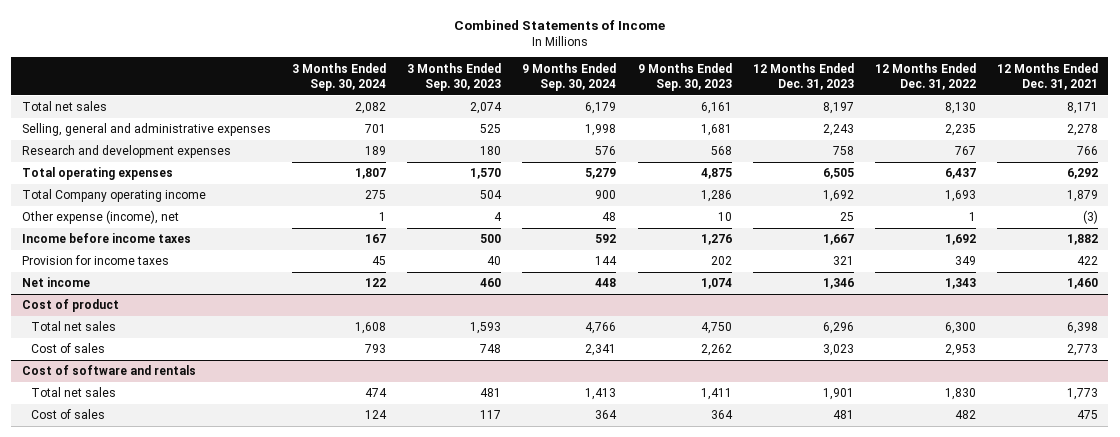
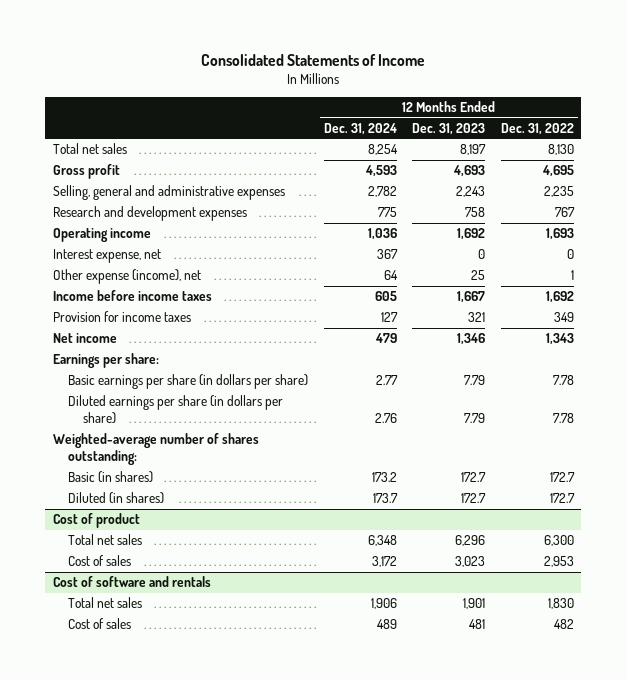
[453,19,665,30] Combined Statements of Income -> [201,53,426,66] Consolidated Statements of Income
[292,62,387,91] 3 Months Ended Sep. 30, 2024 -> none
[407,62,502,91] 3 Months Ended Sep. 30, 2023 -> none
[522,62,617,91] 9 Months Ended Sep. 30, 2024 -> none
[637,62,732,91] 9 Months Ended Sep. 30, 2023 -> none
[996,62,1098,90] 12 Months Ended Dec. 31, 2021 -> none
none -> [323,122,397,135] Dec. 31, 2024
none -> [52,164,120,180] Gross profit
[21,167,173,181] Total operating expenses -> none
[21,189,206,203] Total Company operating income -> [52,228,151,243] Operating income
none -> [52,249,161,264] Interest expense, net
none -> [52,353,159,369] Earnings per share:
none -> [67,374,308,390] Basic earnings per share (in dollars per share)
none -> [67,395,283,425] Diluted earnings per share (in dollars per share)
none -> [52,433,259,466] Weighted-average number of shares outstanding:
none -> [67,471,153,484] Basic (in shares)
none -> [67,492,164,505] Diluted (in shares)

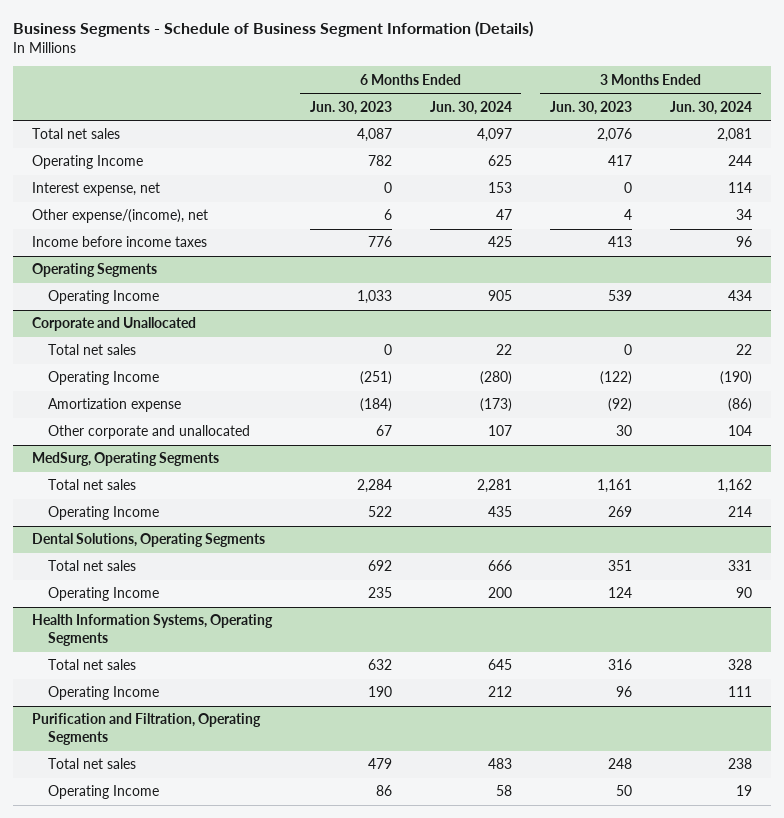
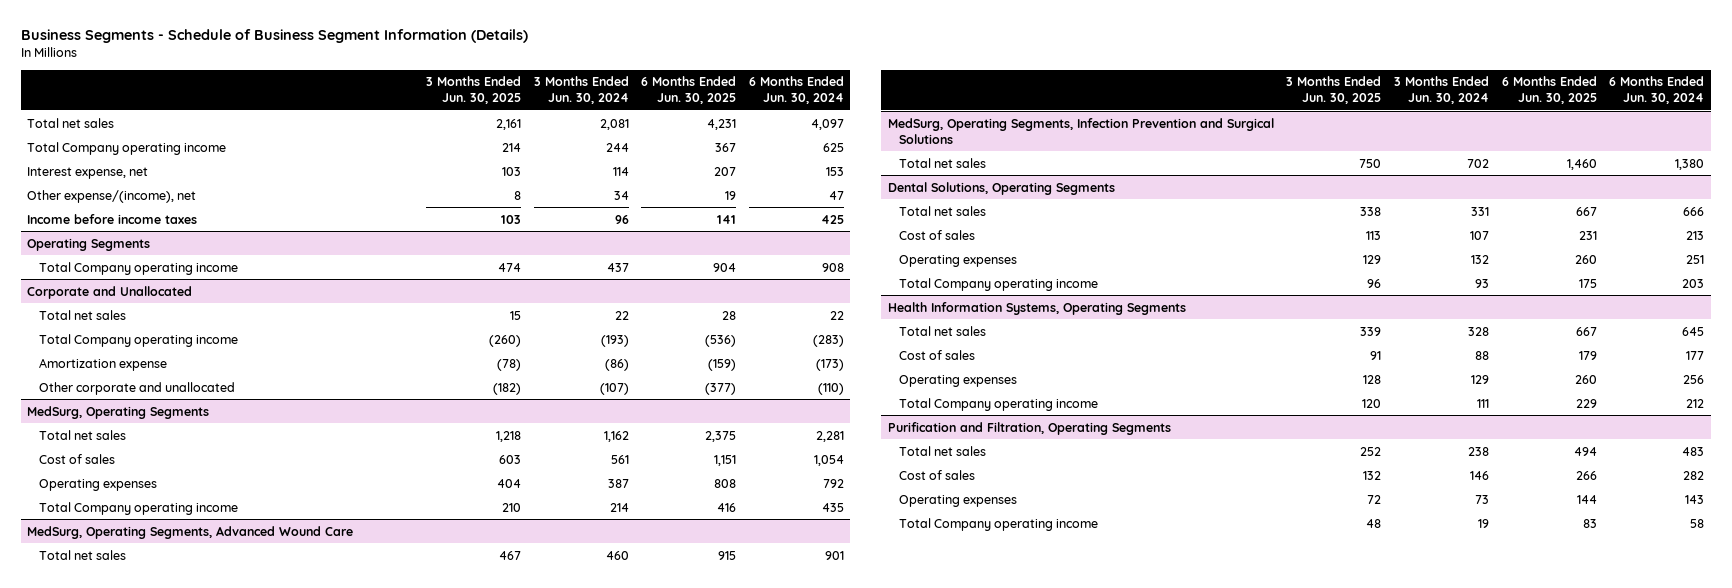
[309,100,392,115] Jun. 30, 2023 -> none
[549,100,632,115] Jun. 30, 2023 -> none
none -> [426,76,522,105] 3 Months Ended Jun. 30, 2025
none -> [641,76,737,105] 6 Months Ended Jun. 30, 2025
[31,155,143,170] Operating Income -> [27,141,227,155] Total Company operating income
[48,290,160,305] Operating Income -> [39,261,239,275] Total Company operating income
[487,290,512,302] 905 -> [821,262,844,272] 908
[727,290,752,302] 434 -> [606,262,629,272] 437
[48,371,160,386] Operating Income -> [39,333,239,347] Total Company operating income
[479,371,512,386] (280) -> [812,334,844,347] (283)
[719,371,752,386] (190) -> [600,334,629,347] (193)
[487,425,512,437] 107 -> [817,382,844,395] (110)
[727,425,752,437] 104 -> [599,382,629,395] (107)
none -> [39,453,116,464] Cost of sales
none -> [39,478,158,491] Operating expenses
[48,506,160,521] Operating Income -> [39,501,239,515] Total Company operating income
none -> [27,525,354,539] MedSurg, Operating Segments, Advanced Wound Care
none -> [39,549,127,560] Total net sales
none -> [887,117,1274,144] MedSurg, Operating Segments, Infection Prevention and Surgical Solutions
none -> [899,157,987,168] Total net sales
none -> [899,229,976,240] Cost of sales
none -> [899,254,1018,267] Operating expenses
[48,587,160,602] Operating Income -> [899,277,1099,291] Total Company operating income
[487,587,512,599] 200 -> [1682,278,1705,288] 203
[735,587,752,599] 90 -> [1475,278,1490,288] 93
none -> [899,349,976,360] Cost of sales
none -> [899,374,1018,387] Operating expenses
[48,686,160,701] Operating Income -> [899,397,1099,411] Total Company operating income
none -> [899,469,976,480] Cost of sales
none -> [899,494,1018,507] Operating expenses
[48,785,160,800] Operating Income -> [899,517,1099,531] Total Company operating income

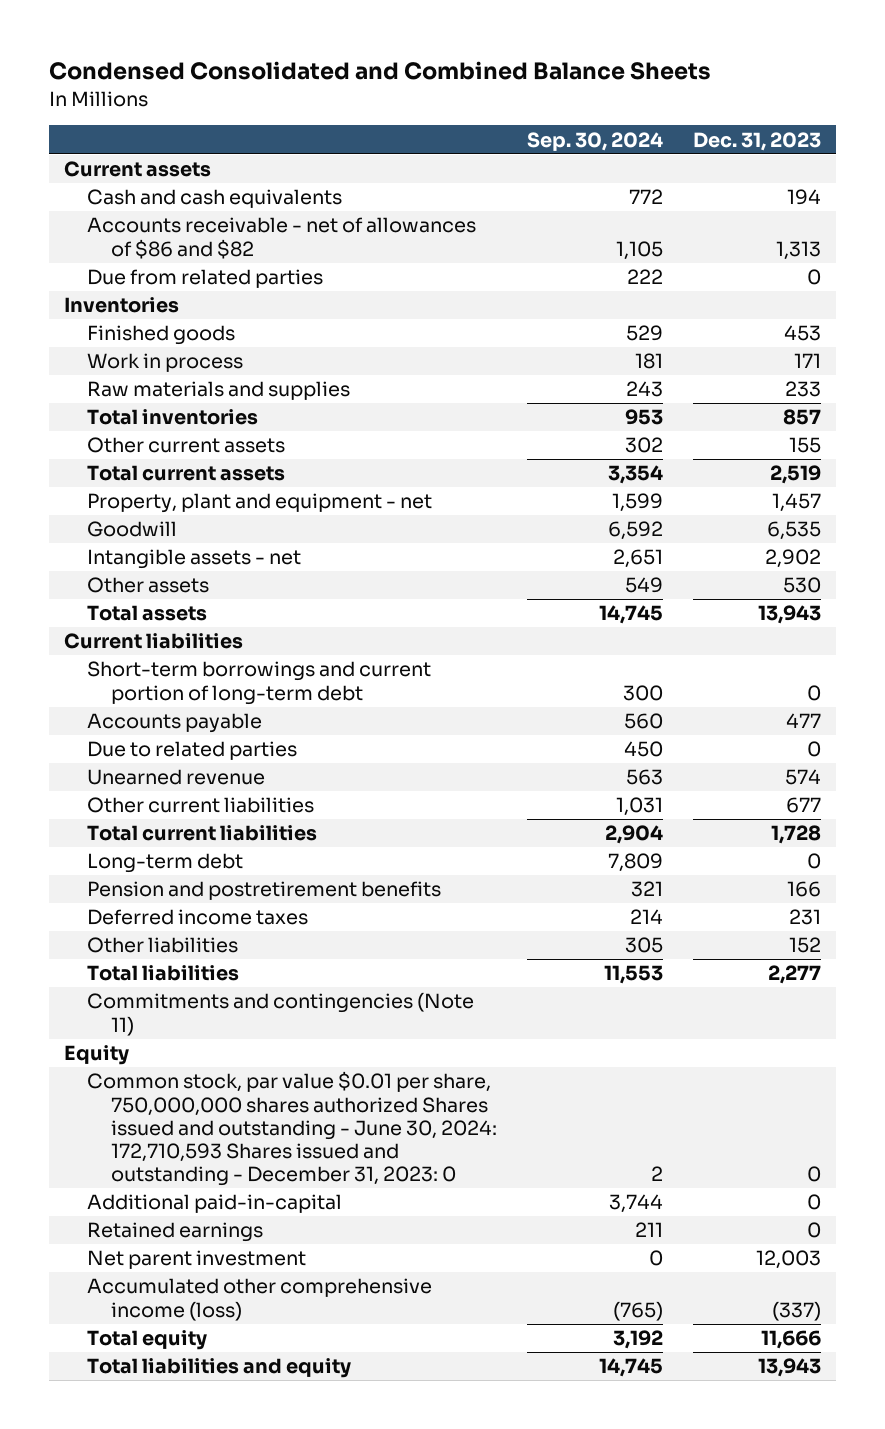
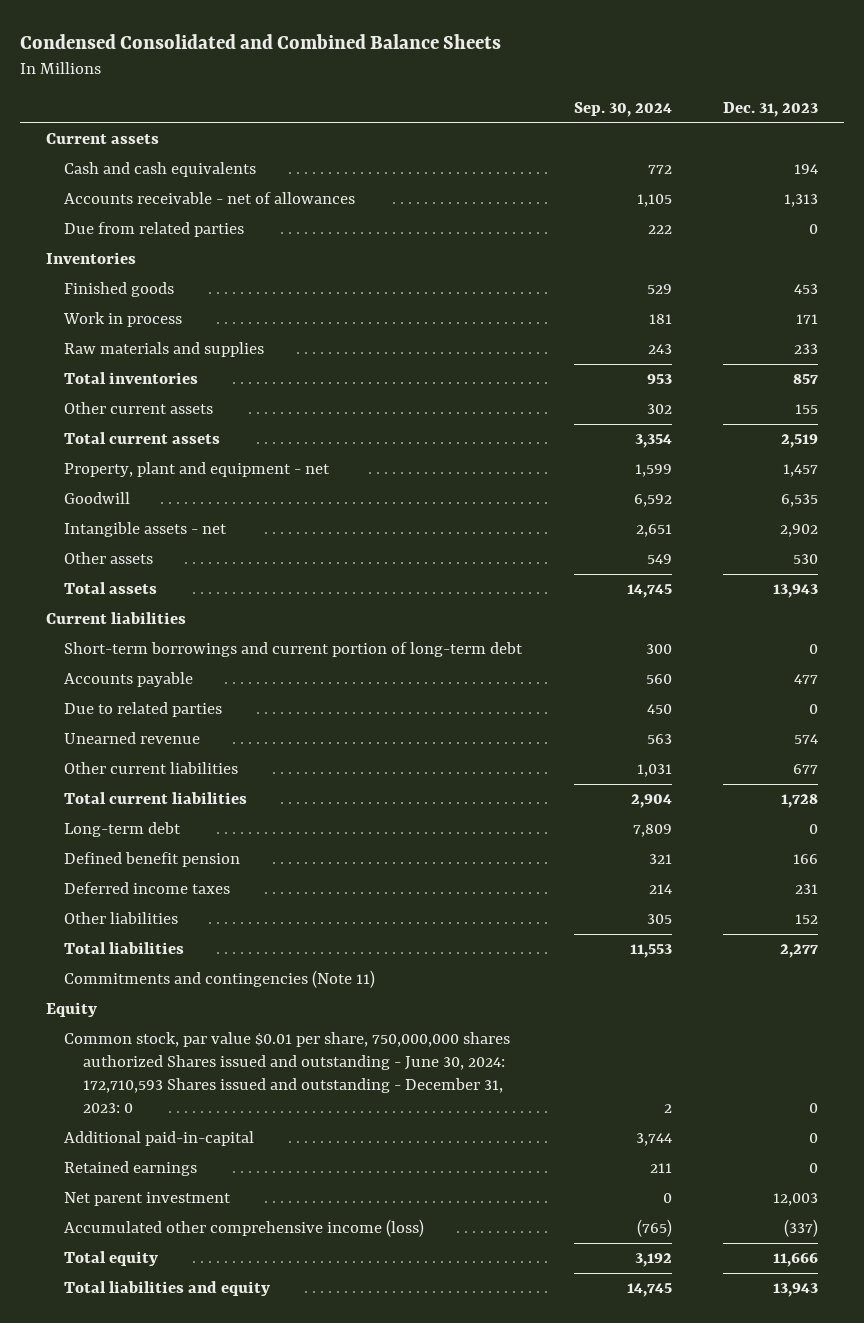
[87,217,477,259] Accounts receivable - net of allowances of $86 and $82 -> [64,192,356,205] Accounts receivable - net of allowances
[87,881,442,901] Pension and postretirement benefits -> [64,852,241,868] Defined benefit pension

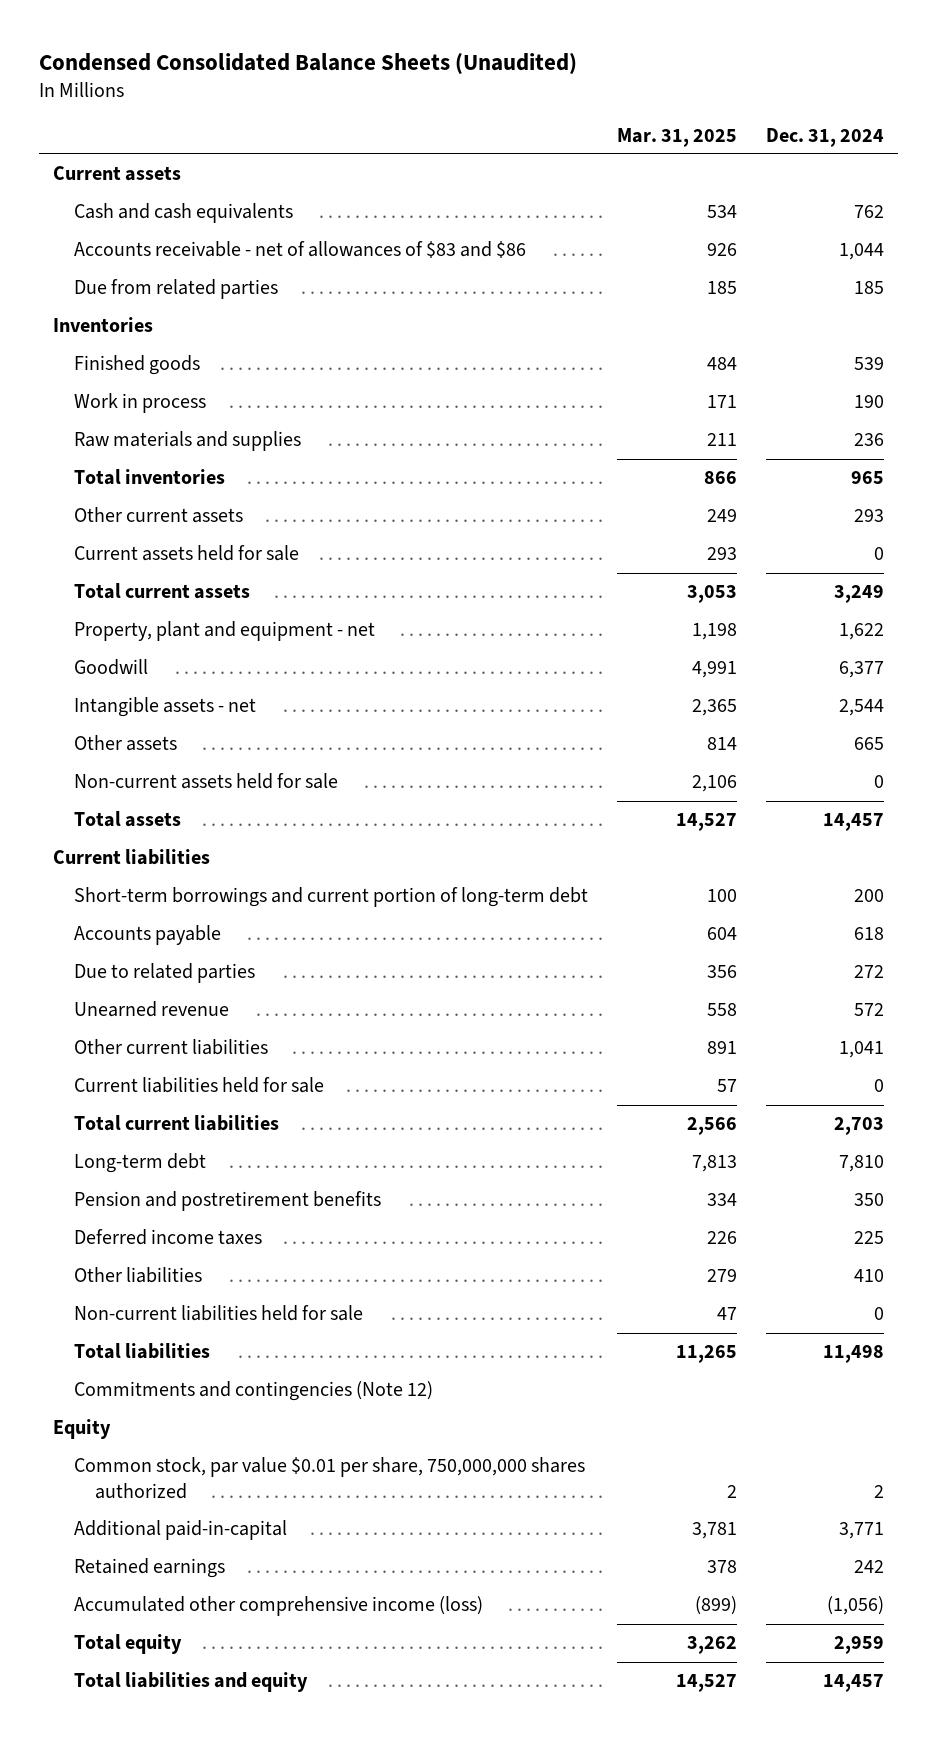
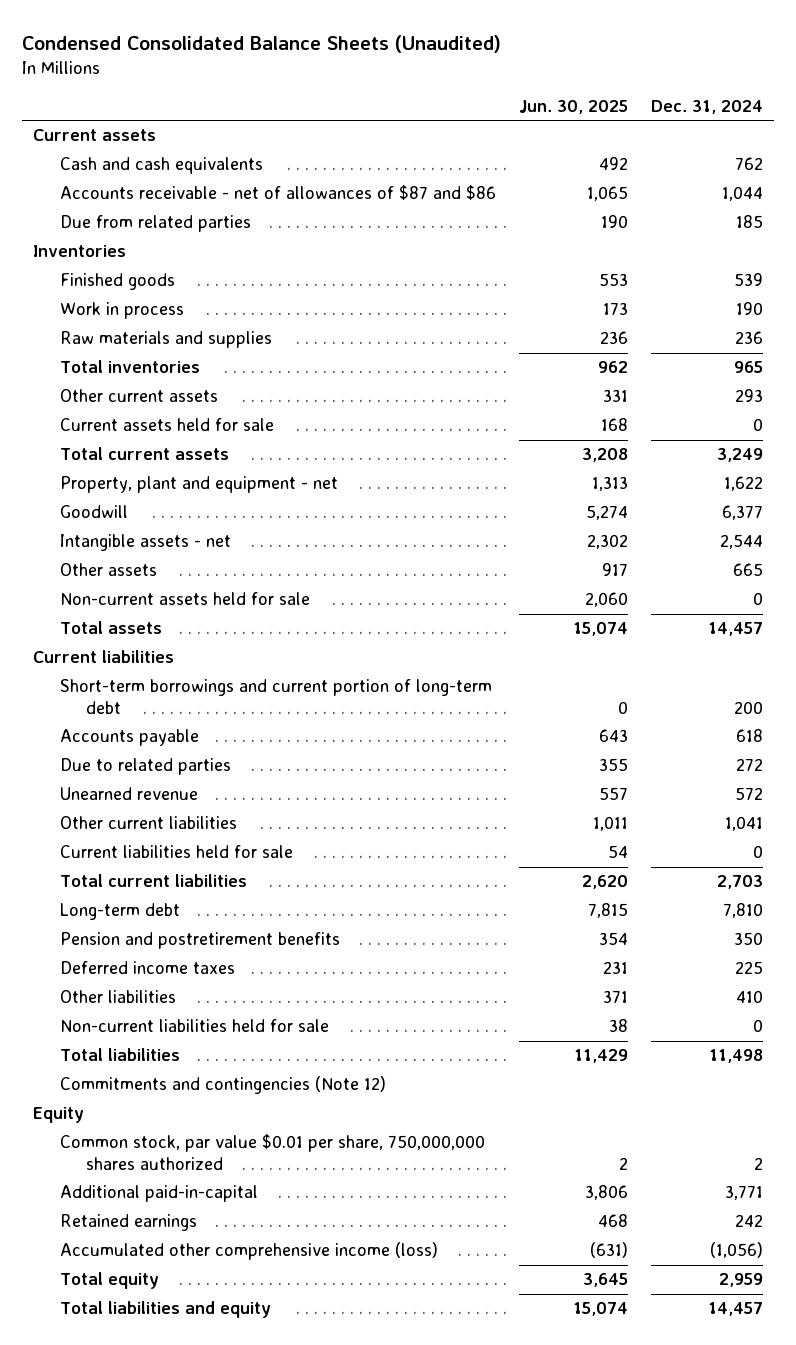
[616,127,737,147] Mar. 31, 2025 -> none
none -> [518,100,628,115] Jun. 30, 2025
[74,241,527,259] Accounts receivable - net of allowances of $83 and $86 -> [59,185,496,201] Accounts receivable - net of allowances of $87 and $86

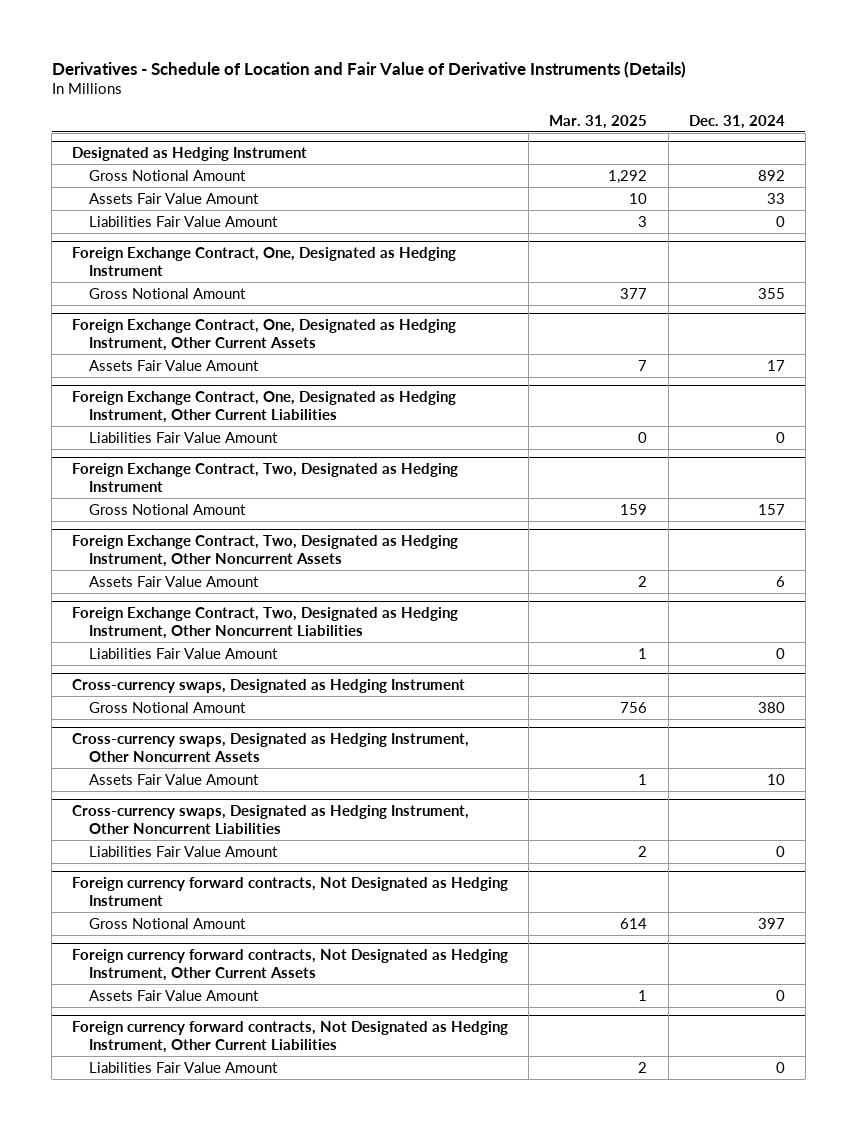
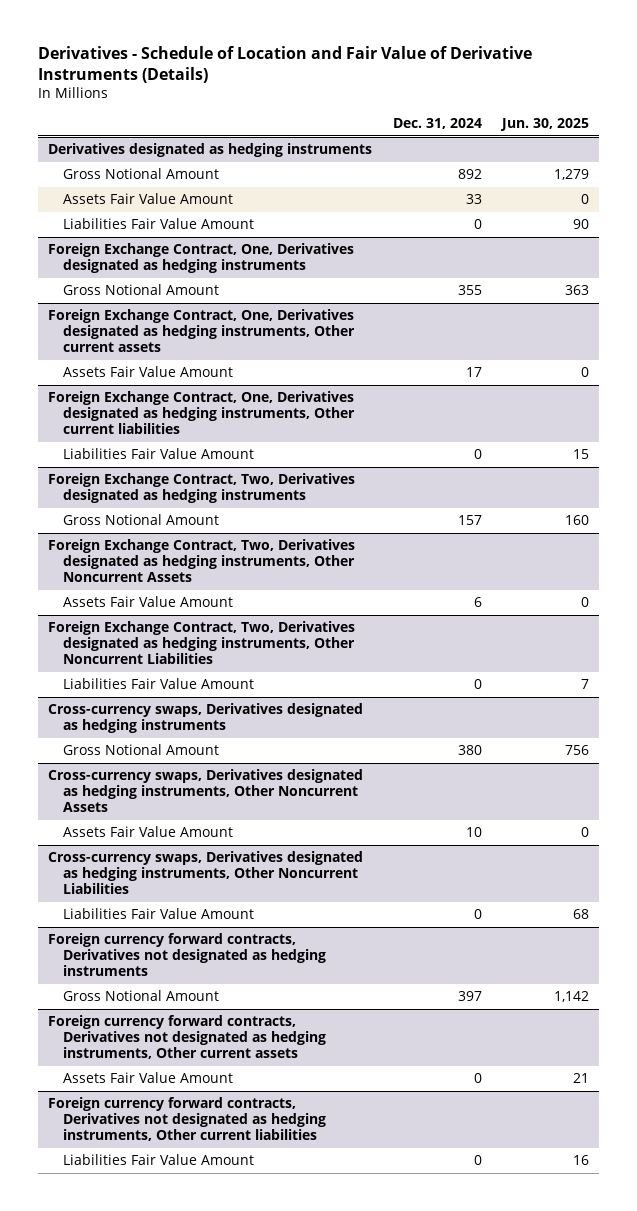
[549,114,648,129] Mar. 31, 2025 -> none
none -> [500,118,590,132] Jun. 30, 2025
[72,147,308,162] Designated as Hedging Instrument -> [48,143,373,158] Derivatives designated as hedging instruments
[72,247,457,276] Foreign Exchange Contract, One, Designated as Hedging Instrument -> [48,243,355,274] Foreign Exchange Contract, One, Derivatives designated as hedging instruments
[72,319,457,351] Foreign Exchange Contract, One, Designated as Hedging Instrument, Other Current Assets -> [48,309,355,353] Foreign Exchange Contract, One, Derivatives designated as hedging instruments, Other current assets
[72,391,457,423] Foreign Exchange Contract, One, Designated as Hedging Instrument, Other Current Liabilities -> [48,391,355,435] Foreign Exchange Contract, One, Derivatives designated as hedging instruments, Other current liabilities
[72,463,459,492] Foreign Exchange Contract, Two, Designated as Hedging Instrument -> [48,473,356,504] Foreign Exchange Contract, Two, Derivatives designated as hedging instruments
[72,535,459,567] Foreign Exchange Contract, Two, Designated as Hedging Instrument, Other Noncurrent Assets -> [48,539,356,583] Foreign Exchange Contract, Two, Derivatives designated as hedging instruments, Other Noncurrent Assets
[72,607,459,639] Foreign Exchange Contract, Two, Designated as Hedging Instrument, Other Noncurrent Liabilities -> [48,621,356,665] Foreign Exchange Contract, Two, Derivatives designated as hedging instruments, Other Noncurrent Liabilities
[72,679,466,694] Cross-currency swaps, Designated as Hedging Instrument -> [48,703,364,734] Cross-currency swaps, Derivatives designated as hedging instruments
[72,733,470,762] Cross-currency swaps, Designated as Hedging Instrument, Other Noncurrent Assets -> [48,769,364,813] Cross-currency swaps, Derivatives designated as hedging instruments, Other Noncurrent Assets
[72,805,470,834] Cross-currency swaps, Designated as Hedging Instrument, Other Noncurrent Liabilities -> [48,851,364,895] Cross-currency swaps, Derivatives designated as hedging instruments, Other Noncurrent Liabilities
[72,877,509,906] Foreign currency forward contracts, Not Designated as Hedging Instrument -> [48,933,326,977] Foreign currency forward contracts, Derivatives not designated as hedging instruments
[72,949,509,981] Foreign currency forward contracts, Not Designated as Hedging Instrument, Other Current Assets -> [48,1015,326,1060] Foreign currency forward contracts, Derivatives not designated as hedging instruments, Other current assets
[72,1021,509,1053] Foreign currency forward contracts, Not Designated as Hedging Instrument, Other Current Liabilities -> [48,1097,326,1142] Foreign currency forward contracts, Derivatives not designated as hedging instruments, Other current liabilities

